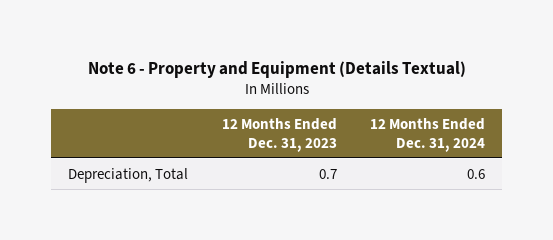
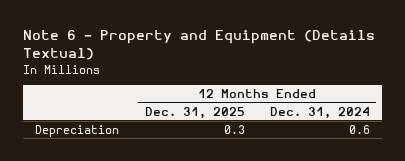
[221,117,337,153] 12 Months Ended Dec. 31, 2023 -> none
none -> [144,106,245,119] Dec. 31, 2025
[67,167,188,183] Depreciation, Total -> [35,125,120,138] Depreciation

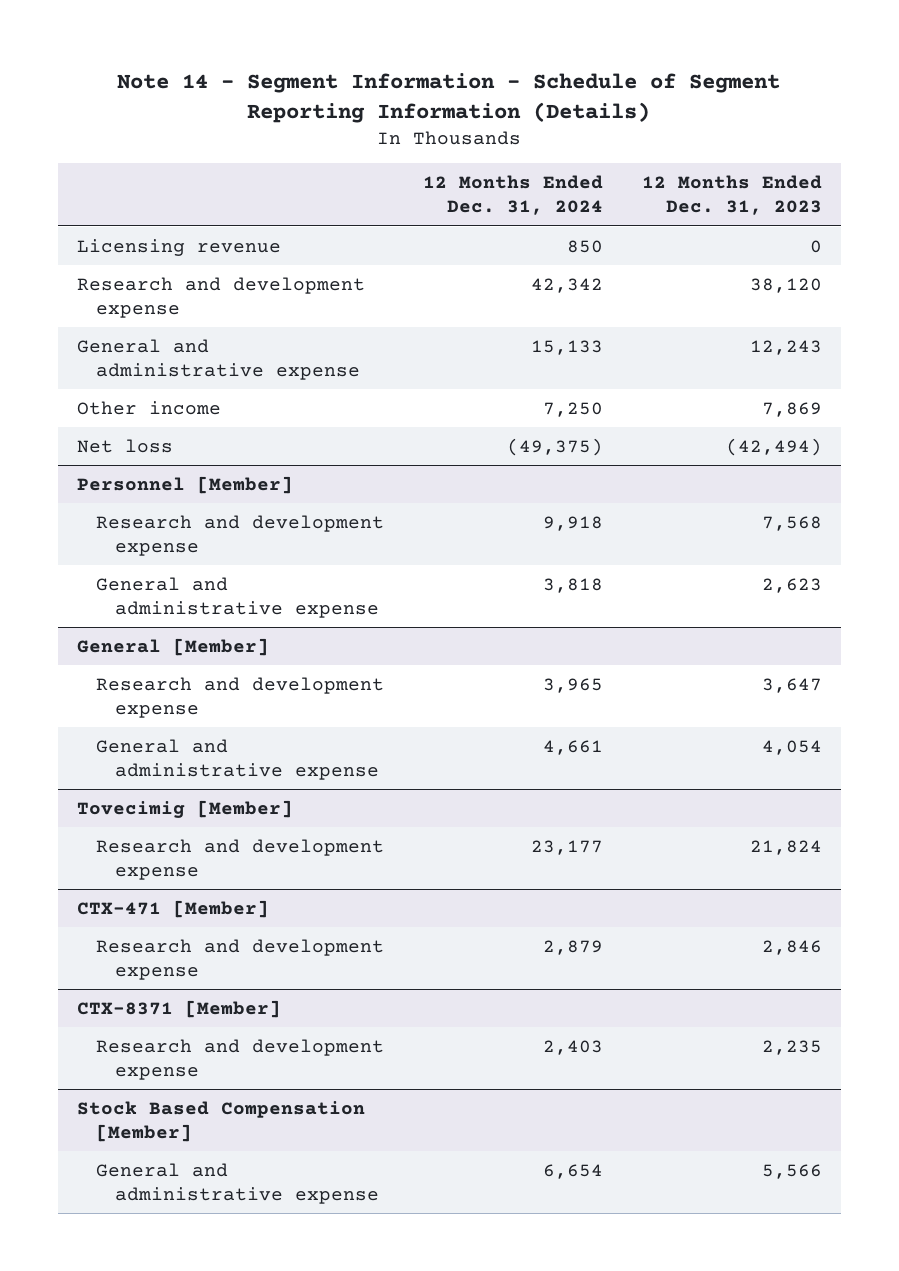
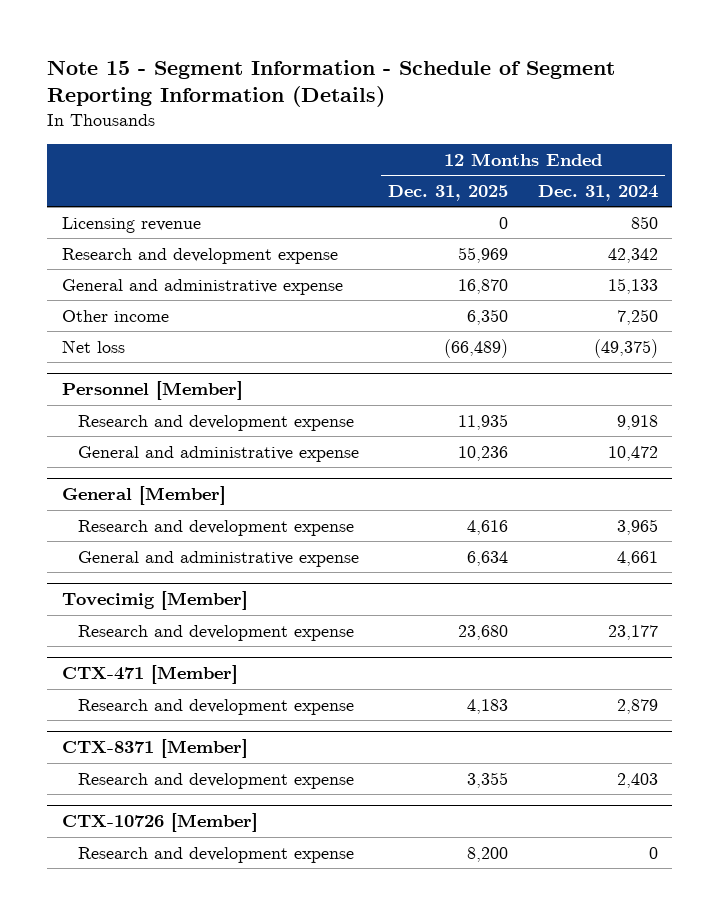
[117,72,781,123] Note 14 - Segment Information - Schedule of Segment Reporting Information (Details) -> [47,59,616,108] Note 15 - Segment Information - Schedule of Segment Reporting Information (Details)
[641,175,822,216] 12 Months Ended Dec. 31, 2023 -> none
none -> [388,184,509,201] Dec. 31, 2025
[542,577,603,593] 3,818 -> [607,445,658,461] 10,472
[77,1100,366,1142] Stock Based Compensation [Member] -> none
[95,1162,379,1204] General and administrative expense -> none
none -> [61,813,258,833] CTX-10726 [Member]
none -> [77,846,354,863] Research and development expense

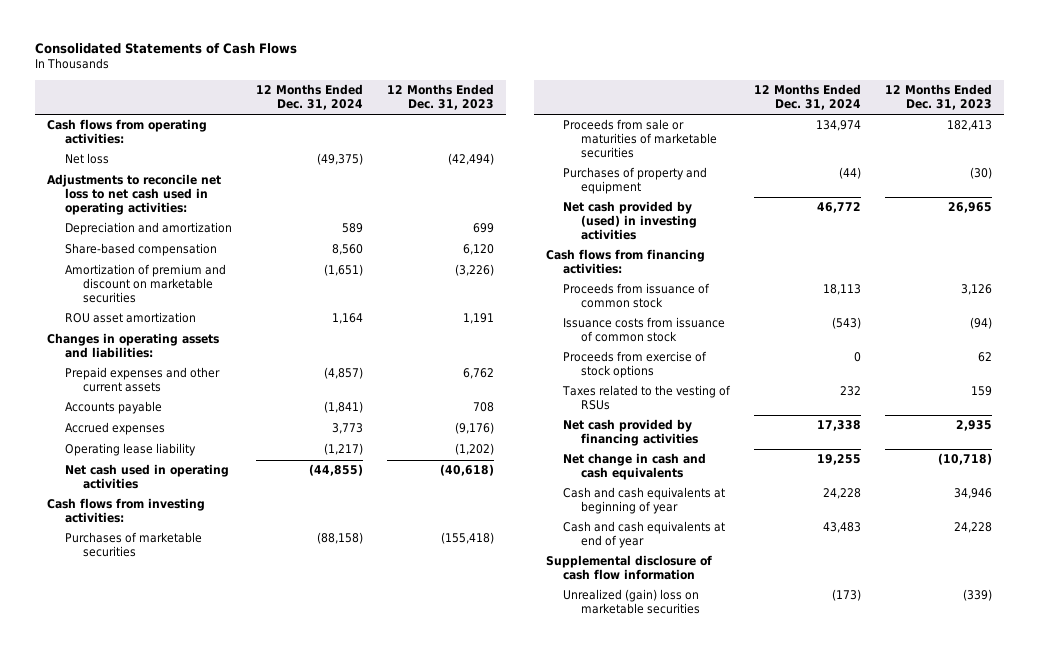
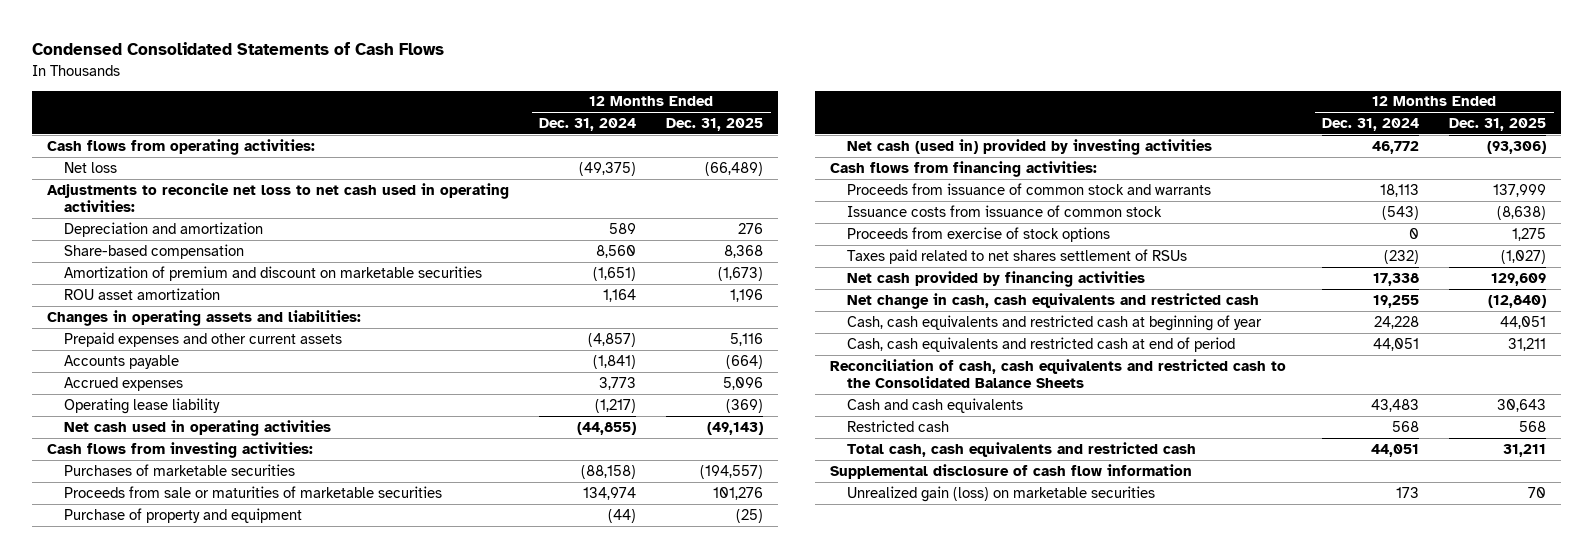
[35,43,298,55] Consolidated Statements of Cash Flows -> [32,42,445,56] Condensed Consolidated Statements of Cash Flows
[386,84,494,110] 12 Months Ended Dec. 31, 2023 -> none
none -> [666,118,764,132] Dec. 31, 2025
[563,167,708,195] Purchases of property and equipment -> [63,507,302,523] Purchase of property and equipment
[563,201,698,240] Net cash provided by (used) in investing activities -> [847,138,1213,155] Net cash (used in) provided by investing activities
[563,283,711,309] Proceeds from issuance of common stock -> [847,182,1212,195] Proceeds from issuance of common stock and warrants
[562,385,732,411] Taxes related to the vesting of RSUs -> [847,248,1188,264] Taxes paid related to net shares settlement of RSUs
[840,386,862,397] 232 -> [1384,249,1420,264] (232)
[563,453,707,481] Net change in cash and cash equivalents -> [847,292,1260,309] Net change in cash, cash equivalents and restricted cash
[563,487,726,515] Cash and cash equivalents at beginning of year -> [847,314,1263,331] Cash, cash equivalents and restricted cash at beginning of year
[563,521,726,549] Cash and cash equivalents at end of year -> [847,336,1236,352] Cash, cash equivalents and restricted cash at end of period
[823,522,862,534] 43,483 -> [1373,337,1420,351] 44,051
none -> [830,358,1287,389] Reconciliation of cash, cash equivalents and restricted cash to the Consolidated Balance Sheets
none -> [847,397,1024,413] Cash and cash equivalents
none -> [847,419,950,432] Restricted cash
none -> [847,441,1197,457] Total cash, cash equivalents and restricted cash
[563,589,701,615] Unrealized (gain) loss on marketable securities -> [847,485,1156,502] Unrealized gain (loss) on marketable securities
[832,589,862,602] (173) -> [1396,486,1420,498] 173

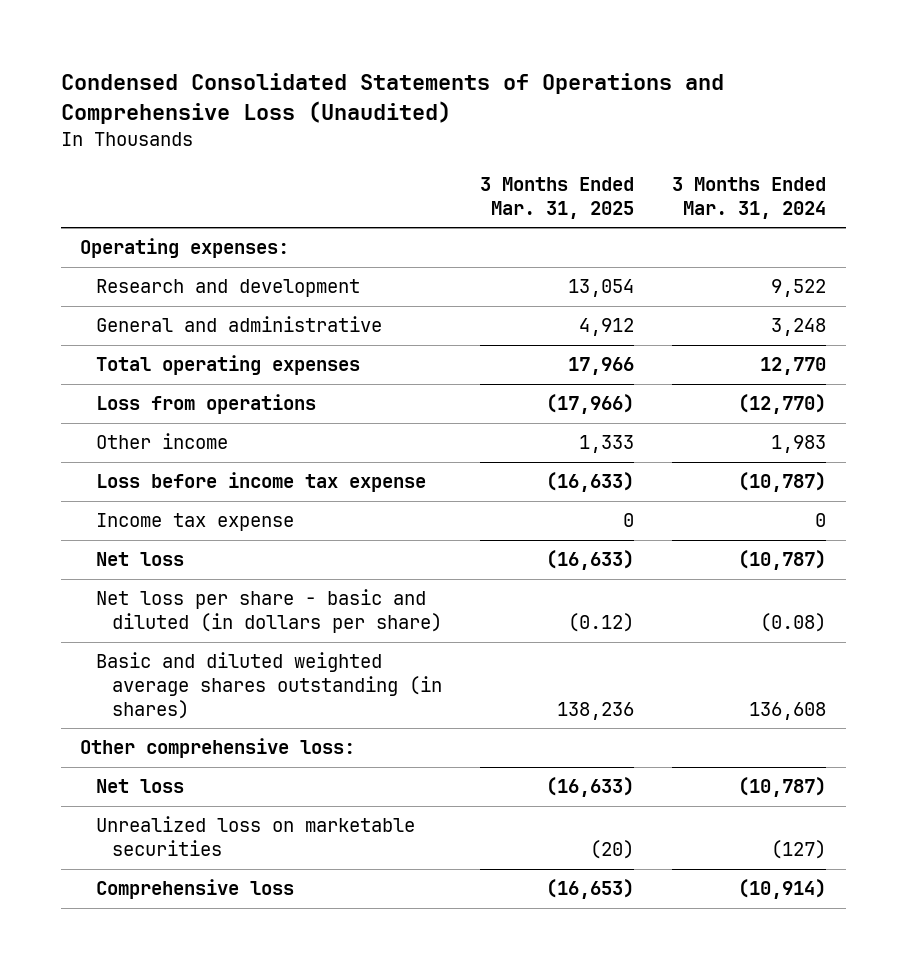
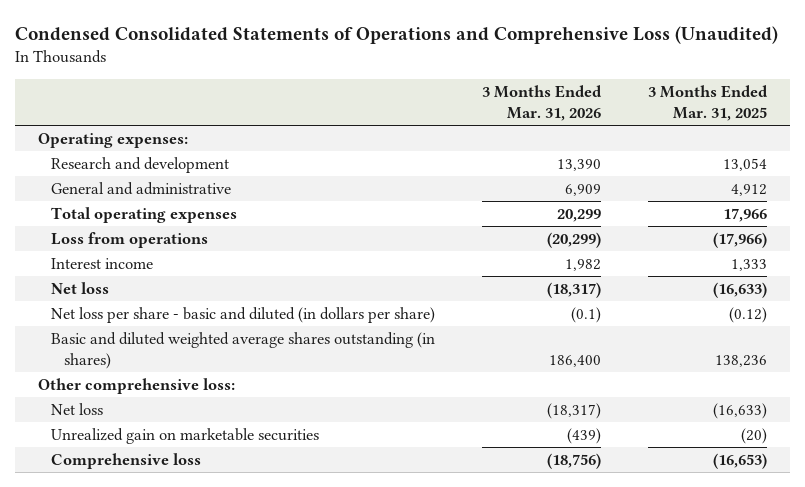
[672,177,827,219] 3 Months Ended Mar. 31, 2024 -> none
none -> [481,84,602,121] 3 Months Ended Mar. 31, 2026
[95,472,426,493] Loss before income tax expense -> none
[95,513,294,532] Income tax expense -> none
[95,433,228,450] Other income -> [51,258,154,270] Interest income
[95,816,415,857] Unrealized loss on marketable securities -> [51,428,320,445] Unrealized gain on marketable securities

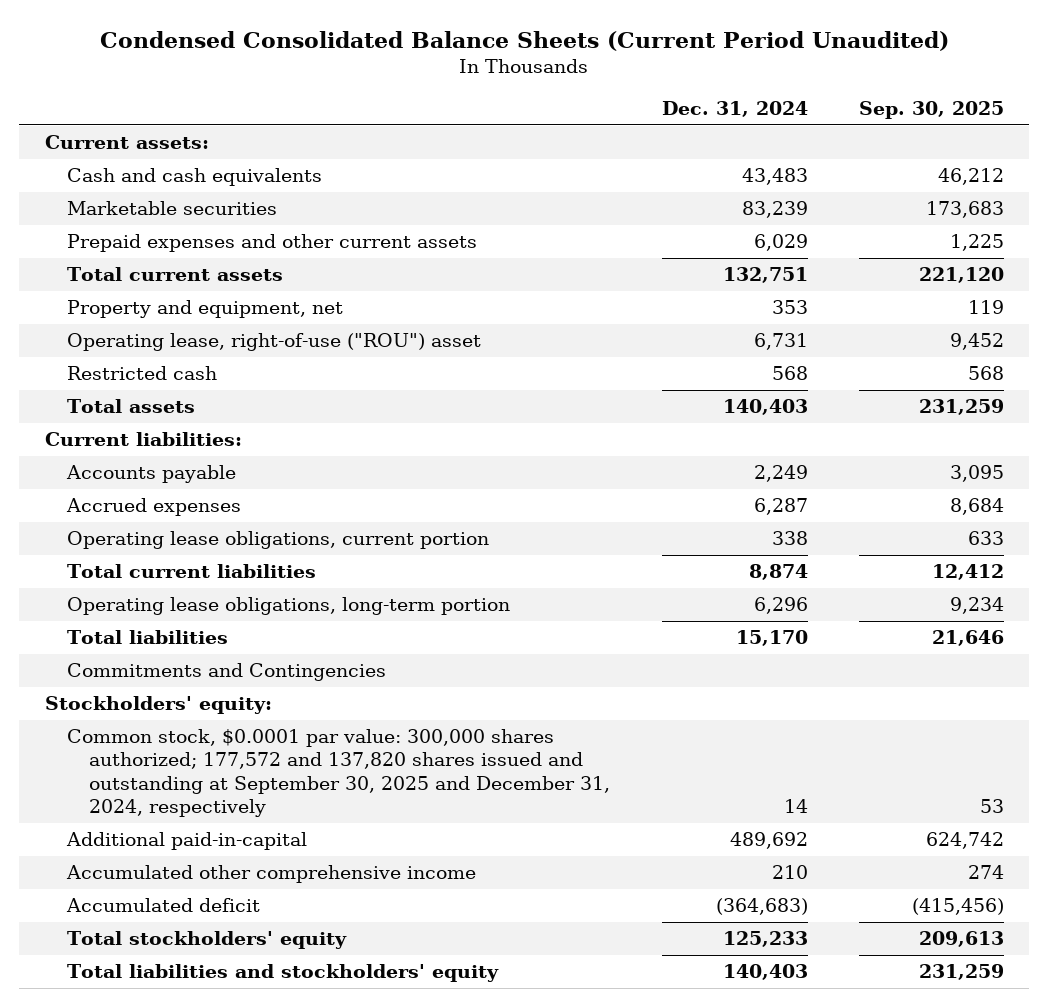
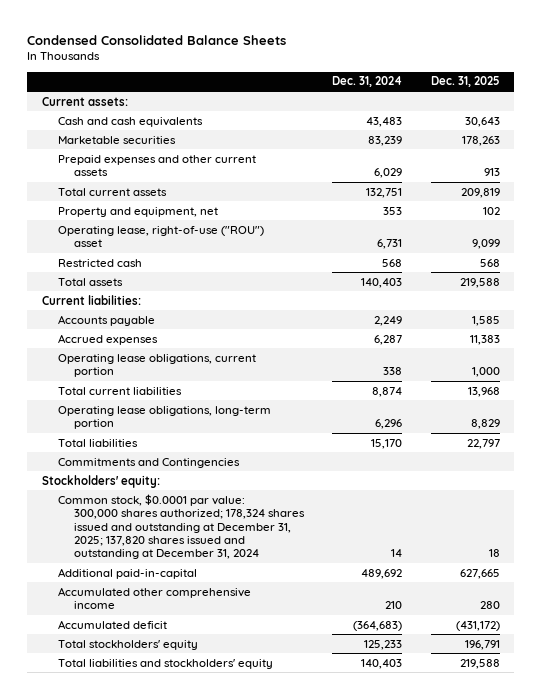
[100,31,950,52] Condensed Consolidated Balance Sheets (Current Period Unaudited) -> [27,34,287,45] Condensed Consolidated Balance Sheets
[858,101,1004,120] Sep. 30, 2025 -> none
none -> [430,76,500,88] Dec. 31, 2025
[66,729,611,818] Common stock, $0.0001 par value: 300,000 shares authorized; 177,572 and 137,820 shares issued and outstanding at September 30, 2025 and December 31, 2024, respectively -> [57,493,305,560] Common stock, $0.0001 par value: 300,000 shares authorized; 178,324 shares issued and outstanding at December 31, 2025; 137,820 shares issued and outstanding at December 31, 2024

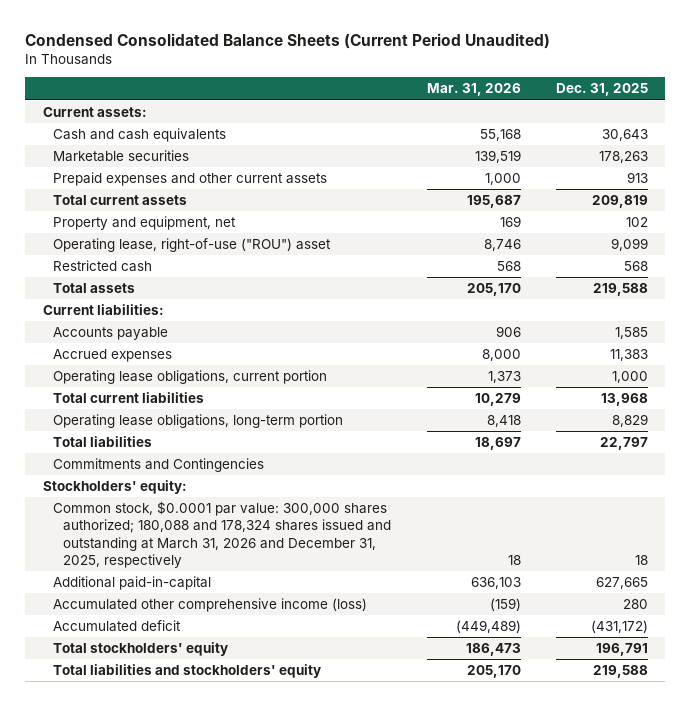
[27,34,287,45] Condensed Consolidated Balance Sheets -> [25,32,551,49] Condensed Consolidated Balance Sheets (Current Period Unaudited)
[332,76,403,88] Dec. 31, 2024 -> none
none -> [426,83,521,97] Mar. 31, 2026
[57,493,305,560] Common stock, $0.0001 par value: 300,000 shares authorized; 178,324 shares issued and outstanding at December 31, 2025; 137,820 shares issued and outstanding at December 31, 2024 -> [53,500,392,568] Common stock, $0.0001 par value: 300,000 shares authorized; 180,088 and 178,324 shares issued and outstanding at March 31, 2026 and December 31, 2025, respectively
[57,586,251,610] Accumulated other comprehensive income -> [53,597,368,612] Accumulated other comprehensive income (loss)

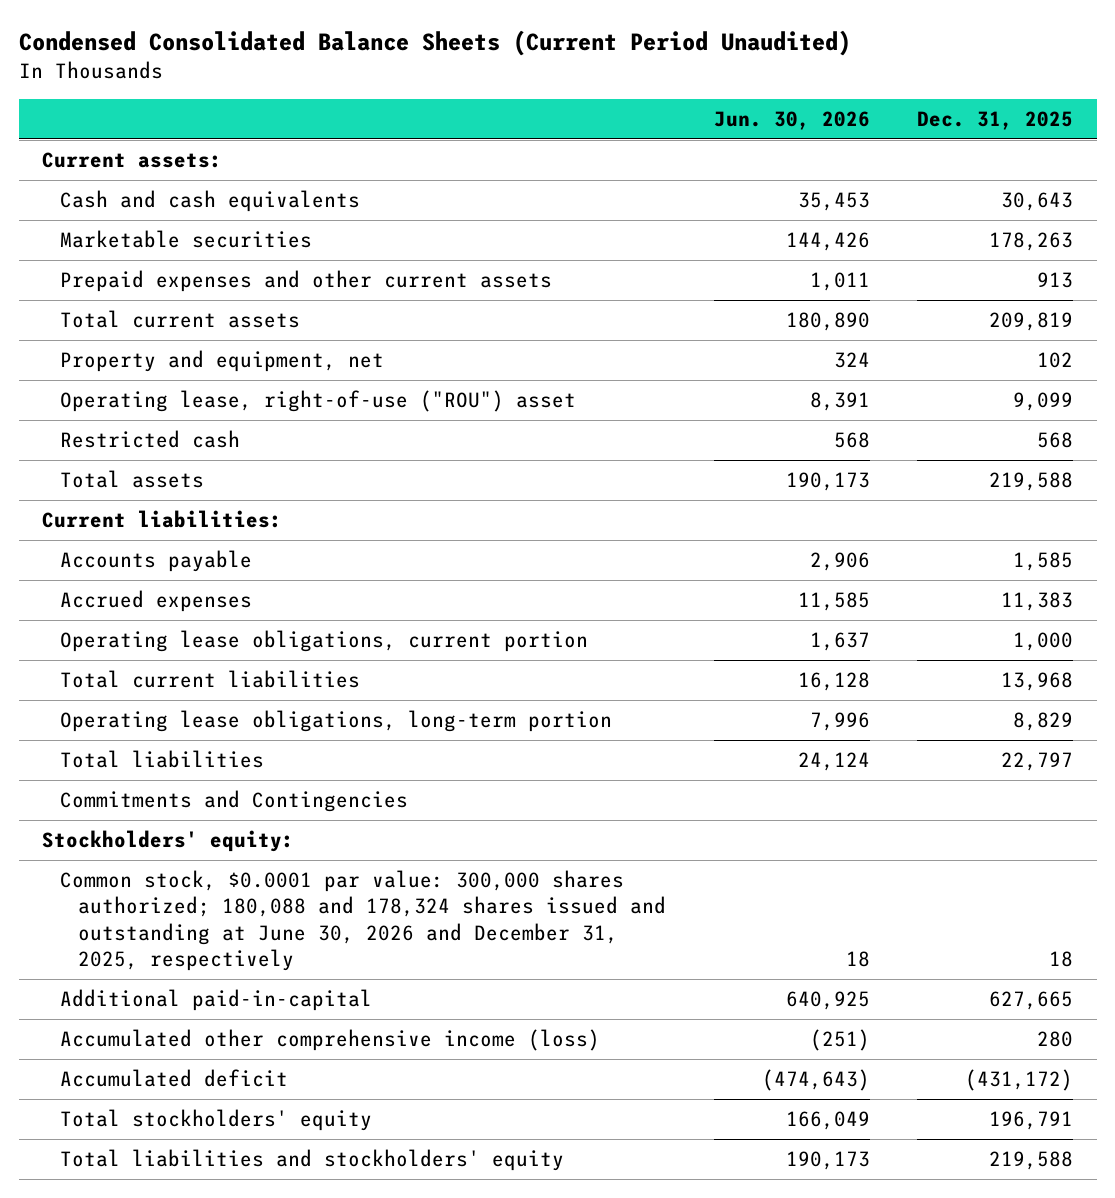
[426,83,521,97] Mar. 31, 2026 -> none
none -> [713,110,870,130] Jun. 30, 2026
[53,500,392,568] Common stock, $0.0001 par value: 300,000 shares authorized; 180,088 and 178,324 shares issued and outstanding at March 31, 2026 and December 31, 2025, respectively -> [60,870,667,971] Common stock, $0.0001 par value: 300,000 shares authorized; 180,088 and 178,324 shares issued and outstanding at June 30, 2026 and December 31, 2025, respectively

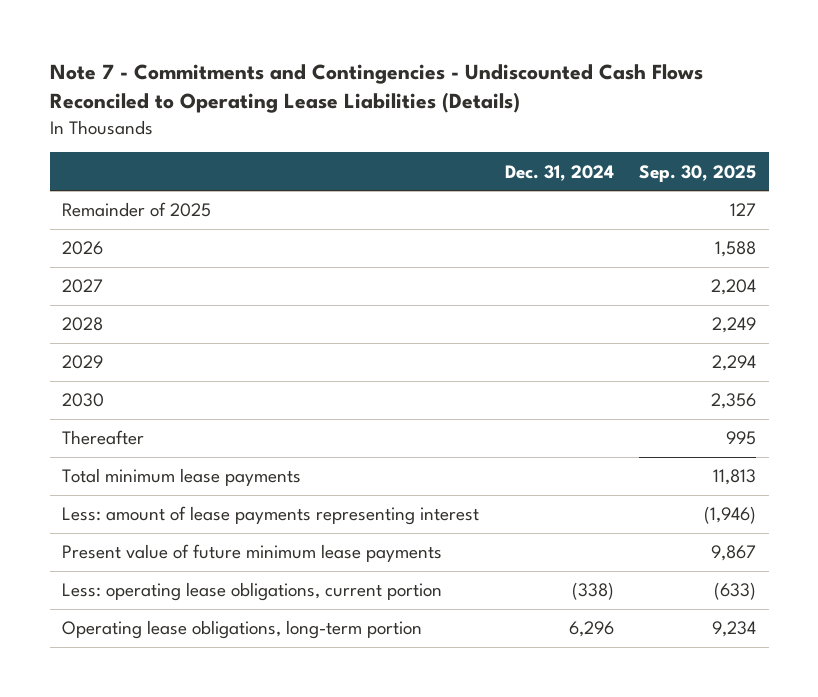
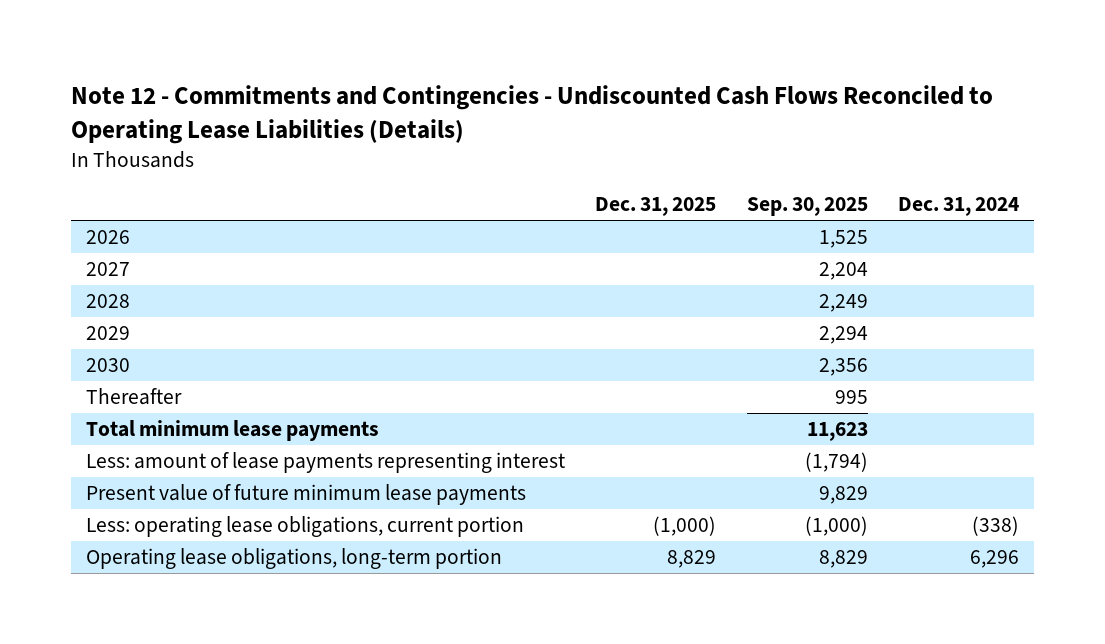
[49,63,703,114] Note 7 - Commitments and Contingencies - Undiscounted Cash Flows Reconciled to Operating Lease Liabilities (Details) -> [70,85,993,144] Note 12 - Commitments and Contingencies - Undiscounted Cash Flows Reconciled to Operating Lease Liabilities (Details)
none -> [595,197,717,217] Dec. 31, 2025
[62,202,212,218] Remainder of 2025 -> none
[715,241,757,258] 1,588 -> [818,230,868,249] 1,525
[713,469,757,486] 11,813 -> [806,422,868,442] 11,623
[704,506,757,525] (1,946) -> [804,452,868,473] (1,794)
[711,545,757,562] 9,867 -> [818,486,868,505] 9,829
[714,582,757,601] (633) -> [804,516,868,537] (1,000)
[712,621,757,638] 9,234 -> [818,550,868,569] 8,829

